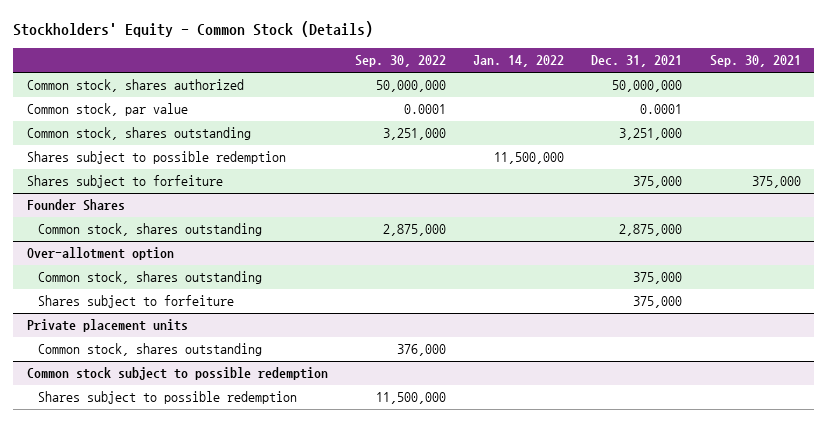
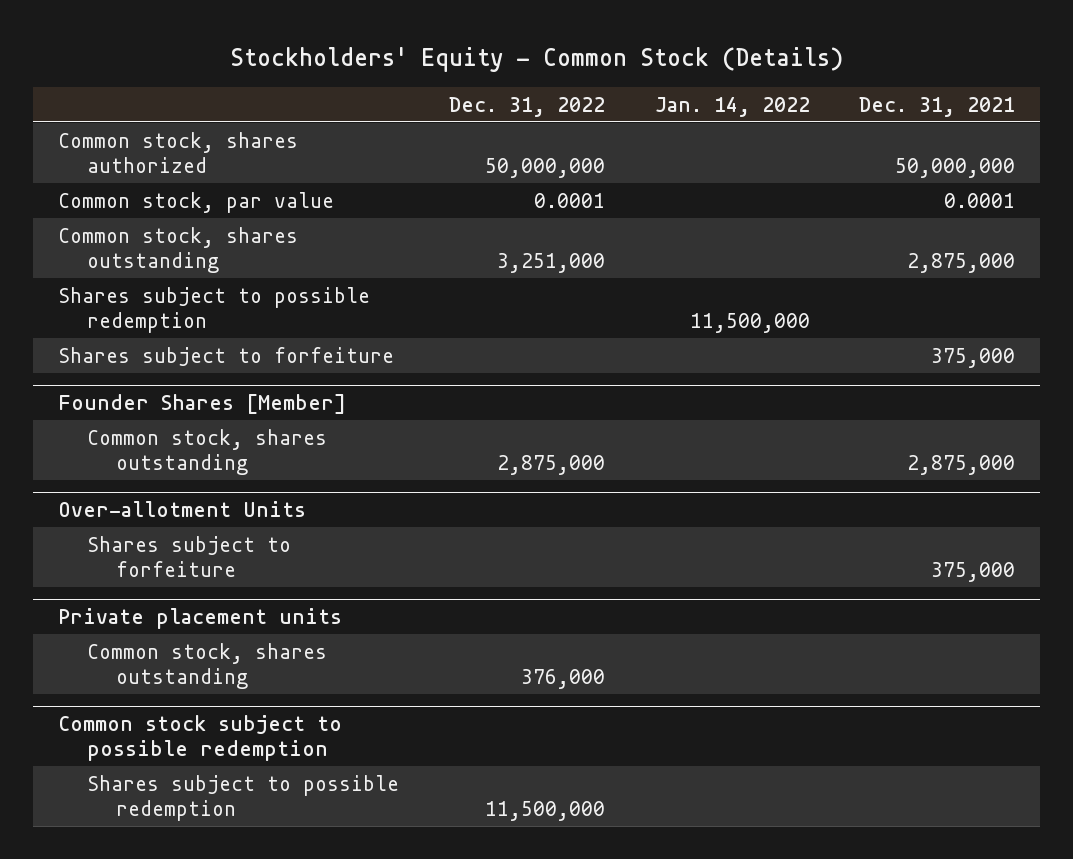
[355,55,447,68] Sep. 30, 2022 -> none
[709,55,801,68] Sep. 30, 2021 -> none
none -> [448,96,605,117] Dec. 31, 2022
[619,128,683,141] 3,251,000 -> [907,252,1016,273] 2,875,000
[26,199,125,212] Founder Shares -> [58,394,347,415] Founder Shares [Member]
[38,271,263,285] Common stock, shares outstanding -> none
[26,247,174,261] Over-allotment option -> [58,501,307,518] Over-allotment Units

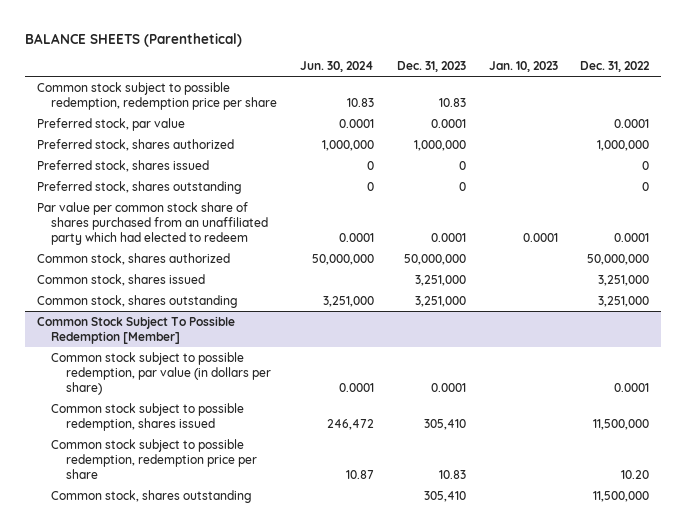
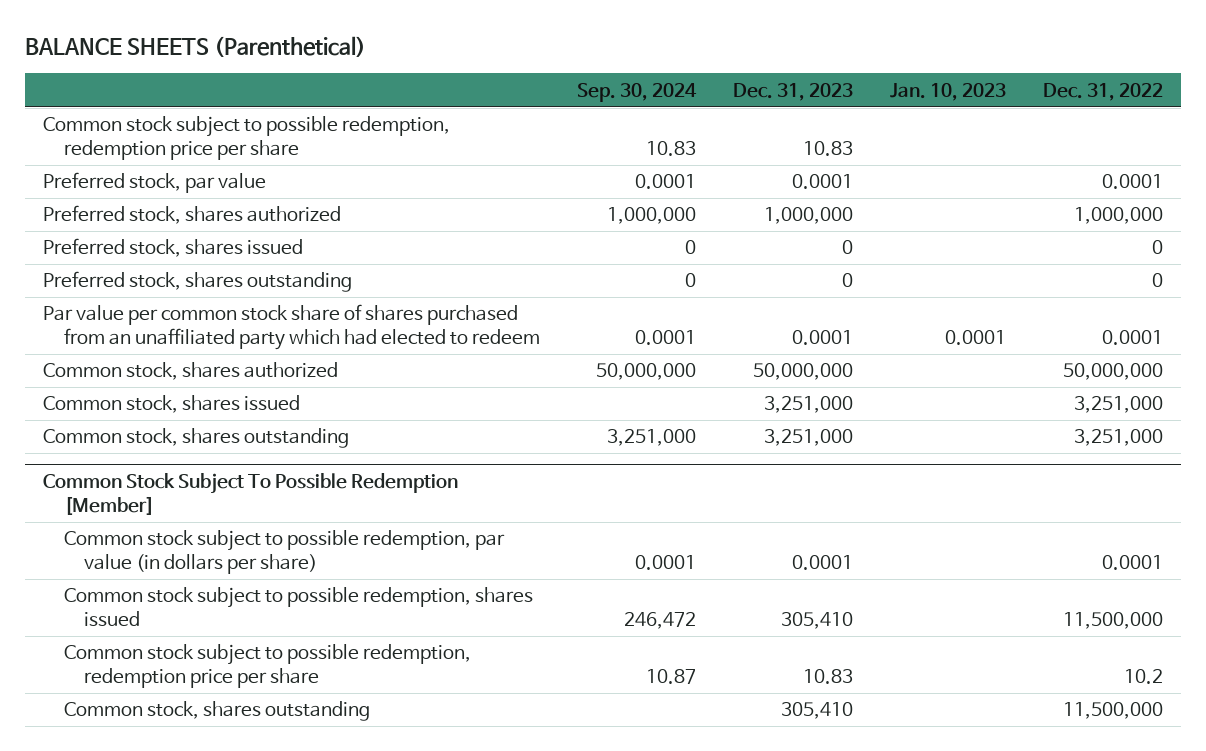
[299,61,374,73] Jun. 30, 2024 -> none
none -> [576,82,697,102] Sep. 30, 2024
[621,469,650,479] 10.20 -> [1123,669,1163,685] 10.2

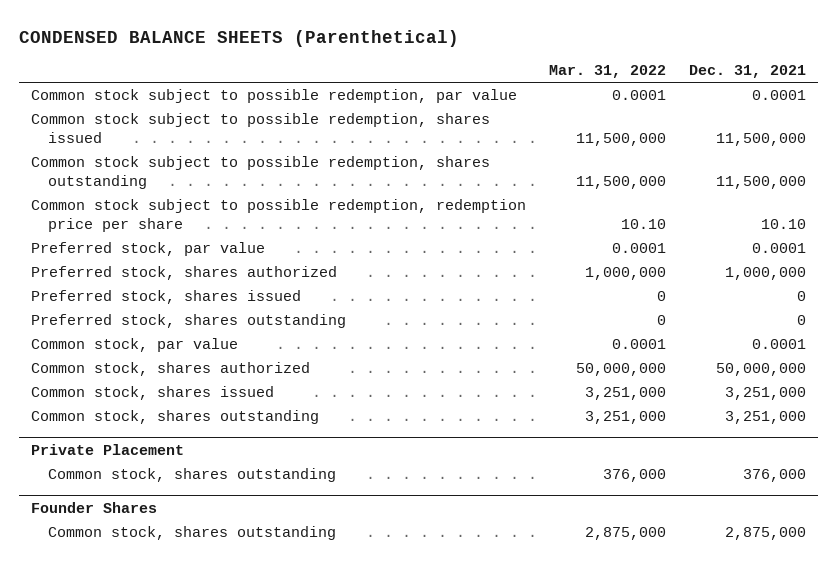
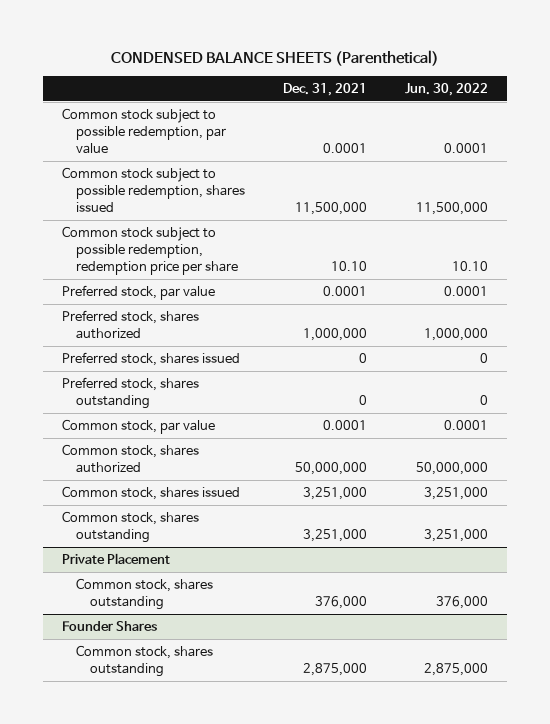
[548,64,666,78] Mar. 31, 2022 -> none
none -> [404,82,488,96] Jun. 30, 2022
[30,156,490,190] Common stock subject to possible redemption, shares outstanding -> none

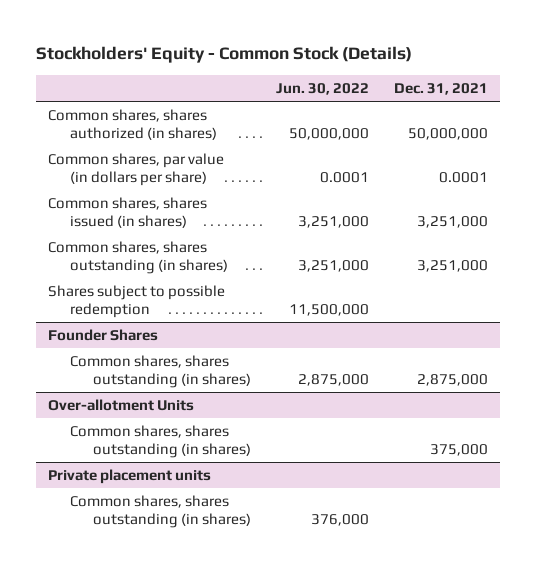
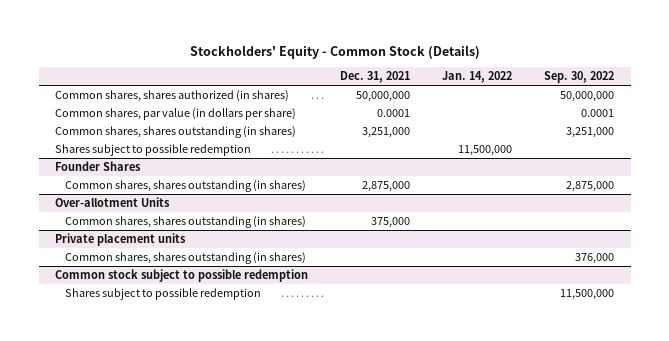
[275,82,369,95] Jun. 30, 2022 -> none
none -> [442,71,513,84] Jan. 14, 2022
none -> [544,71,615,84] Sep. 30, 2022
[48,197,208,228] Common shares, shares issued (in shares) -> none
none -> [54,269,308,283] Common stock subject to possible redemption
none -> [64,288,261,301] Shares subject to possible redemption

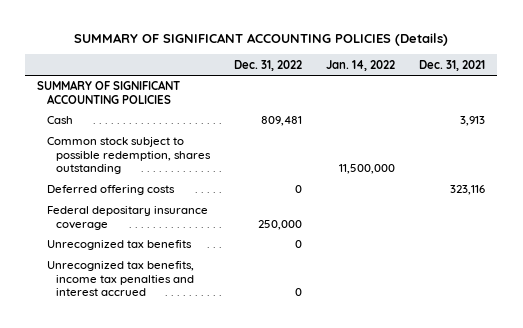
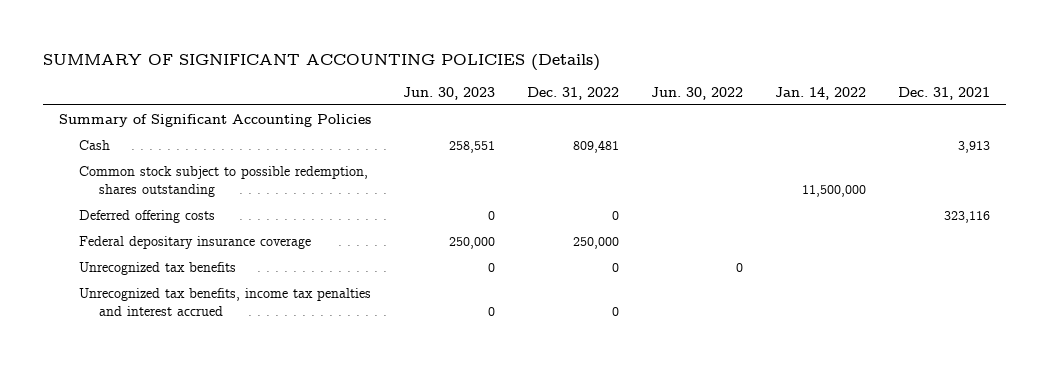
none -> [403,86,496,100] Jun. 30, 2023
none -> [650,86,743,100] Jun. 30, 2022
[37,80,181,104] SUMMARY OF SIGNIFICANT ACCOUNTING POLICIES -> [59,113,372,127] Summary of Significant Accounting Policies

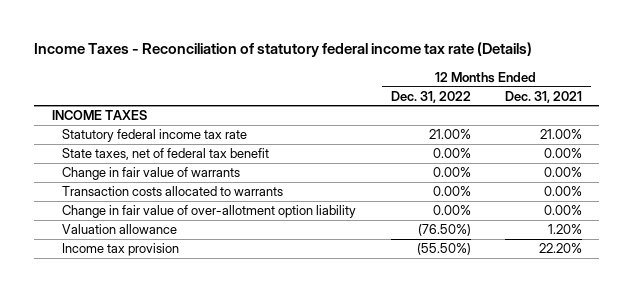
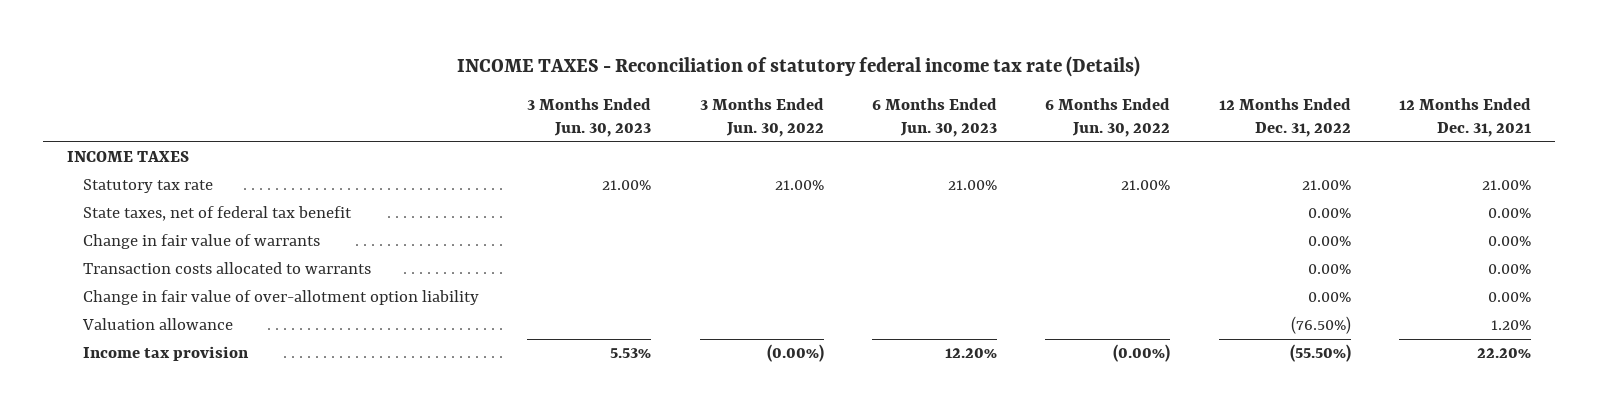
[34,42,533,58] Income Taxes - Reconciliation of statutory federal income tax rate (Details) -> [457,56,1141,78] INCOME TAXES - Reconciliation of statutory federal income tax rate (Details)
none -> [527,98,652,138] 3 Months Ended Jun. 30, 2023
none -> [699,98,824,138] 3 Months Ended Jun. 30, 2022
none -> [871,98,997,138] 6 Months Ended Jun. 30, 2023
none -> [1045,98,1171,138] 6 Months Ended Jun. 30, 2022
[62,129,248,143] Statutory federal income tax rate -> [82,179,213,194] Statutory tax rate

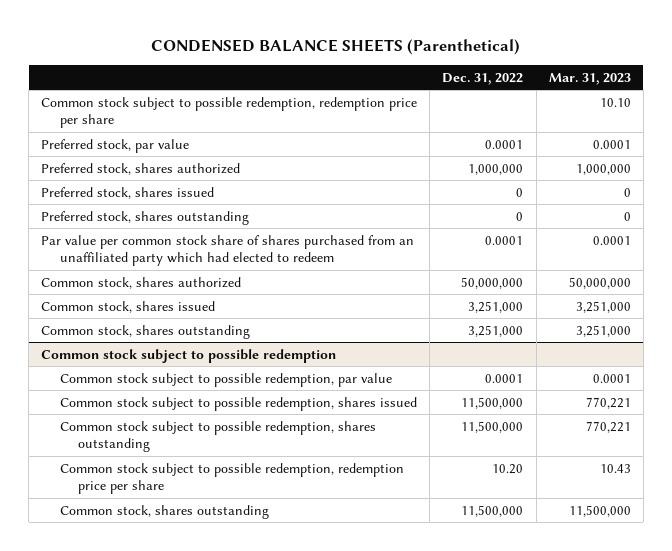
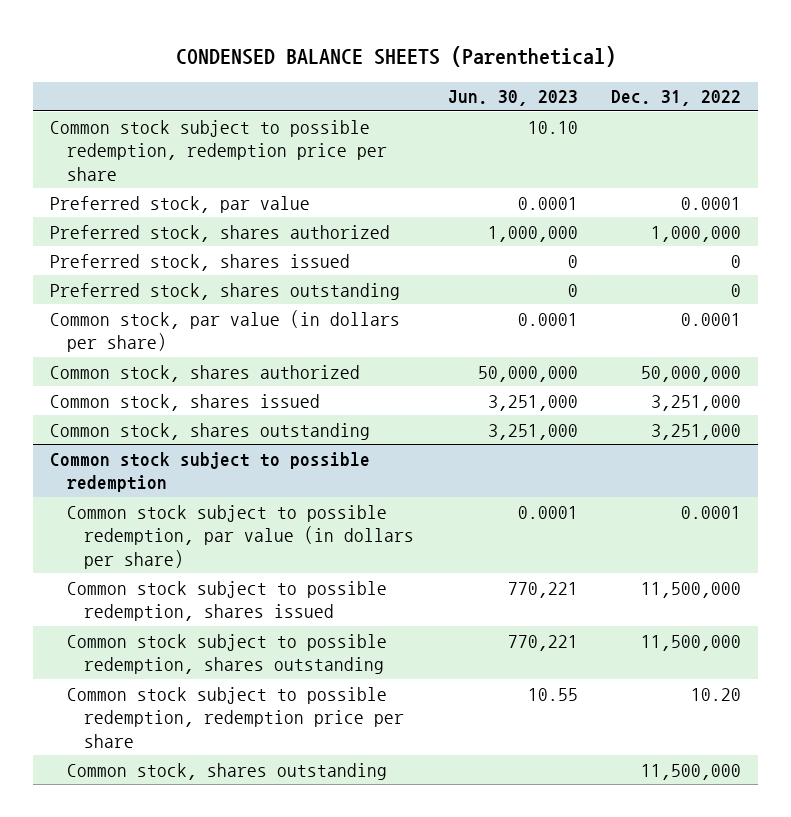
[548,72,631,85] Mar. 31, 2023 -> none
none -> [447,90,578,107] Jun. 30, 2023
[41,234,415,267] Par value per common stock share of shares purchased from an unaffiliated party which had elected to redeem -> [49,309,400,353] Common stock, par value (in dollars per share)
[59,372,392,387] Common stock subject to possible redemption, par value -> [67,504,415,569] Common stock subject to possible redemption, par value (in dollars per share)

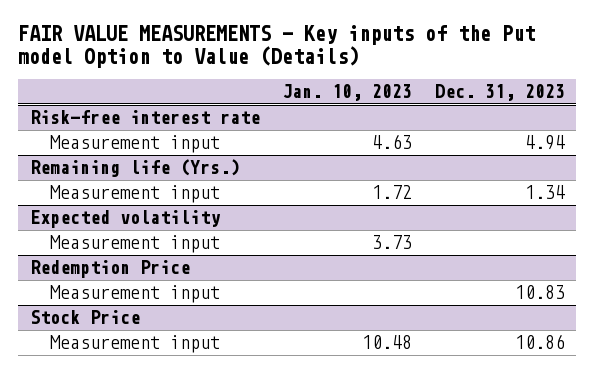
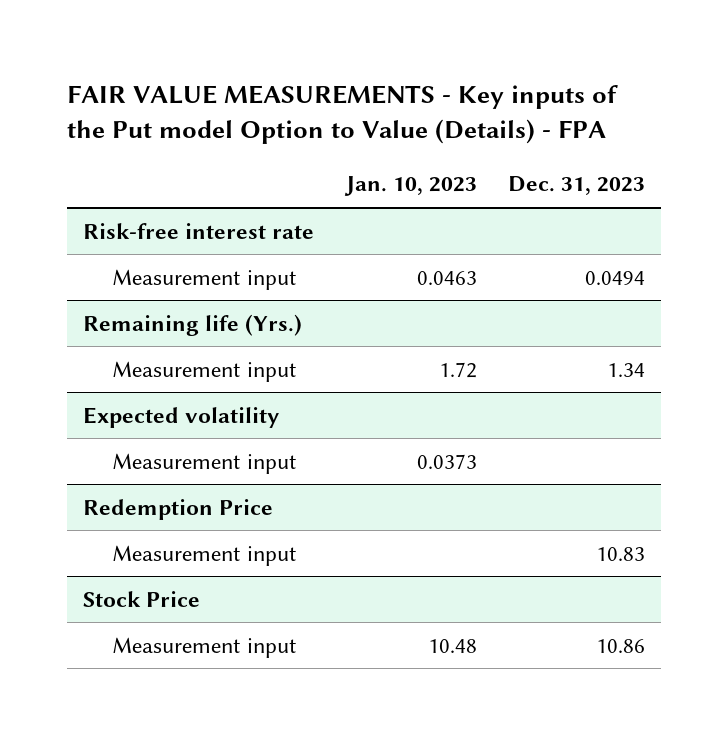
[18,25,536,69] FAIR VALUE MEASUREMENTS - Key inputs of the Put model Option to Value (Details) -> [67,84,619,145] FAIR VALUE MEASUREMENTS - Key inputs of the Put model Option to Value (Details) - FPA
[372,134,413,150] 4.63 -> [416,270,477,285] 0.0463
[524,135,565,151] 4.94 -> [584,270,645,285] 0.0494
[372,235,413,250] 3.73 -> [416,453,477,469] 0.0373

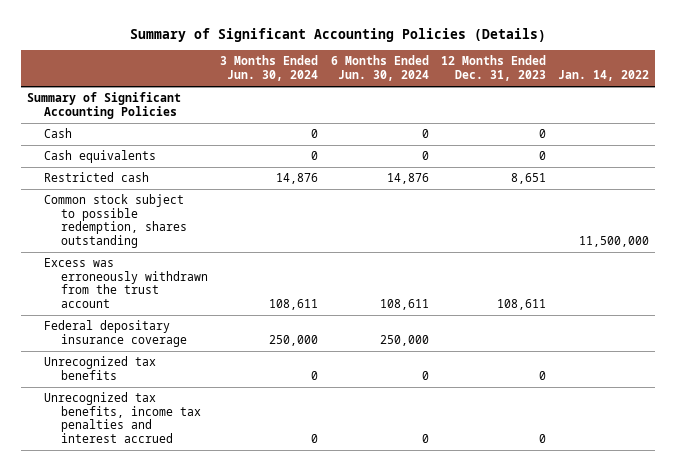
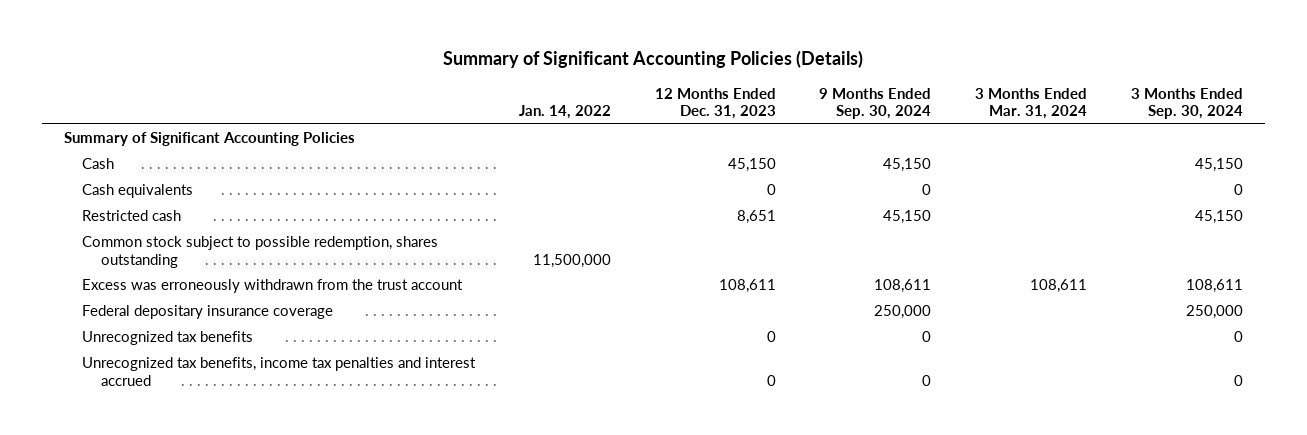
[220,55,319,81] 3 Months Ended Jun. 30, 2024 -> none
[330,55,429,81] 6 Months Ended Jun. 30, 2024 -> none
none -> [819,87,932,120] 9 Months Ended Sep. 30, 2024
none -> [975,87,1088,120] 3 Months Ended Mar. 31, 2024
none -> [1130,87,1243,120] 3 Months Ended Sep. 30, 2024
[538,129,546,139] 0 -> [727,158,776,173] 45,150

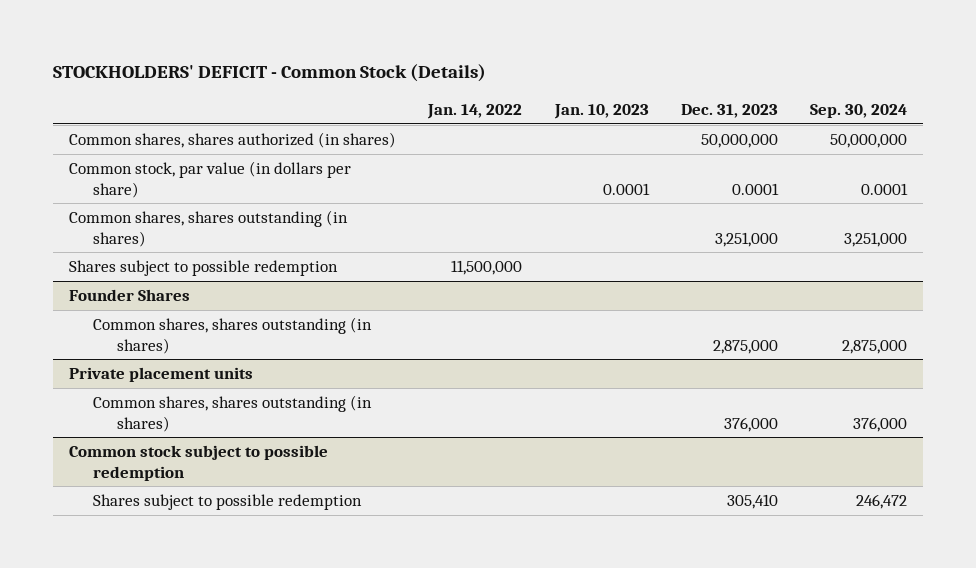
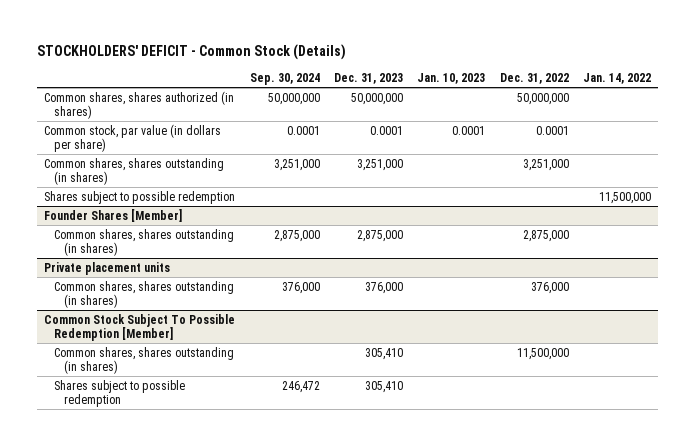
none -> [499,72,569,84] Dec. 31, 2022
[68,289,190,302] Founder Shares -> [44,208,183,222] Founder Shares [Member]
[68,445,328,481] Common stock subject to possible redemption -> [44,313,236,341] Common Stock Subject To Possible Redemption [Member]
none -> [54,346,235,374] Common shares, shares outstanding (in shares)

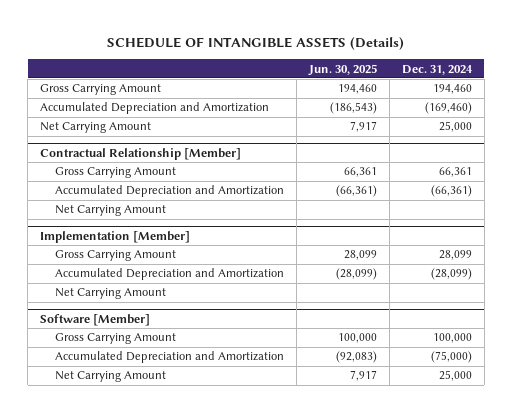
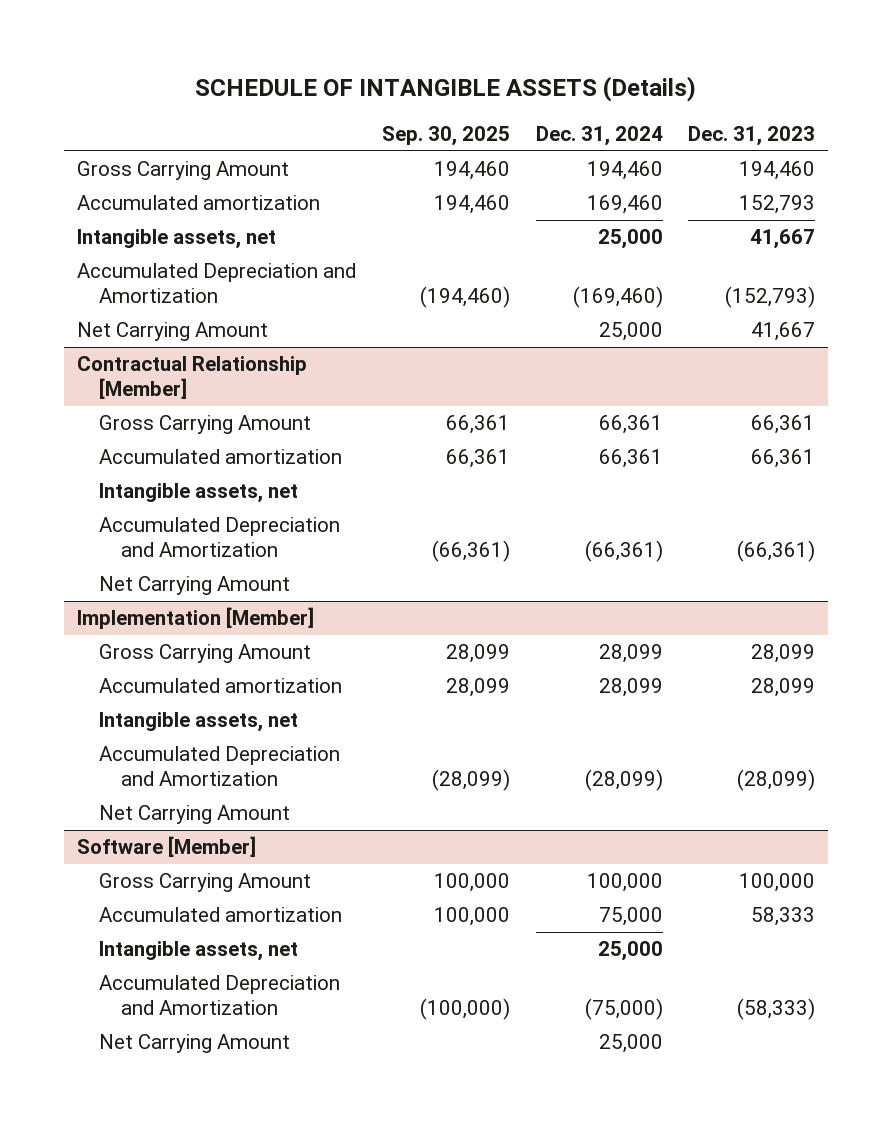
[308,63,378,76] Jun. 30, 2025 -> none
none -> [381,126,510,147] Sep. 30, 2025
none -> [688,126,816,147] Dec. 31, 2023
none -> [77,195,321,211] Accumulated amortization
none -> [77,229,277,250] Intangible assets, net
none -> [98,449,342,465] Accumulated amortization
none -> [98,483,298,504] Intangible assets, net
none -> [98,678,342,694] Accumulated amortization
none -> [98,712,298,733] Intangible assets, net
none -> [98,907,342,923] Accumulated amortization
none -> [98,941,298,962] Intangible assets, net

